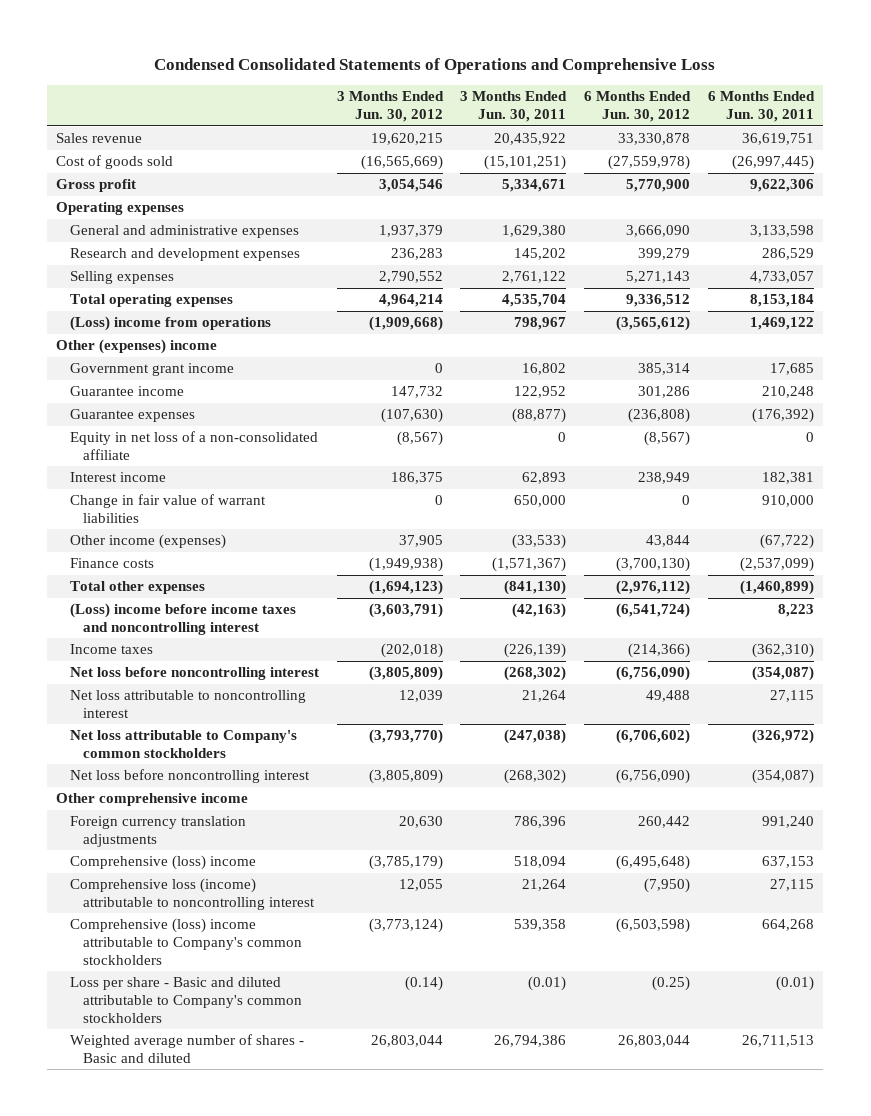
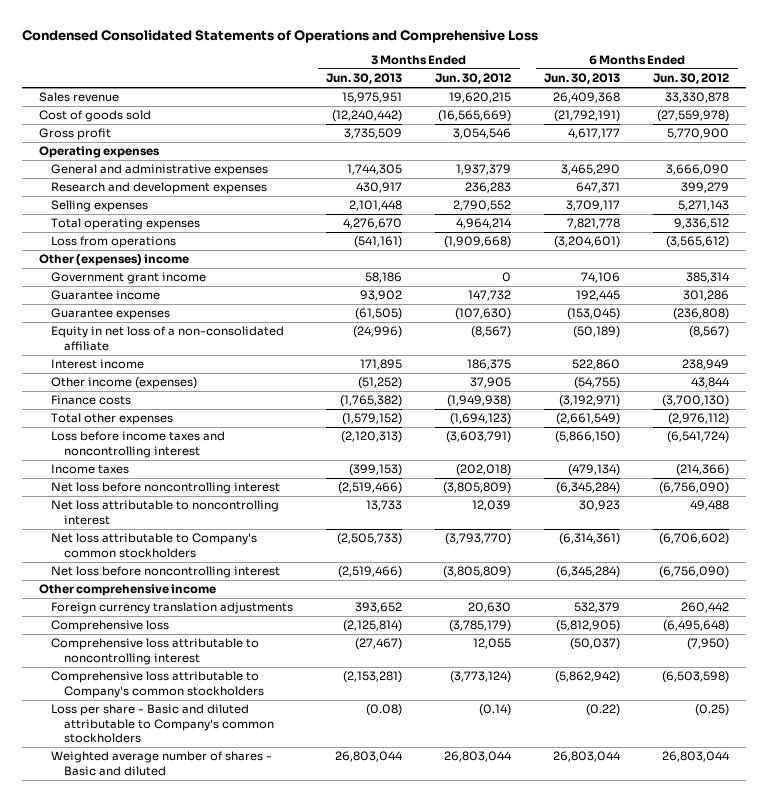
[460,91,568,123] 3 Months Ended Jun. 30, 2011 -> none
[708,91,816,123] 6 Months Ended Jun. 30, 2011 -> none
none -> [326,73,403,85] Jun. 30, 2013
none -> [544,73,621,85] Jun. 30, 2013
[69,316,271,332] (Loss) income from operations -> [51,236,177,249] Loss from operations
[69,494,266,523] Change in fair value of warrant liabilities -> none
[69,603,296,635] (Loss) income before income taxes and noncontrolling interest -> [51,431,226,458] Loss before income taxes and noncontrolling interest
[69,855,256,871] Comprehensive (loss) income -> [51,620,170,633] Comprehensive loss
[69,878,316,910] Comprehensive loss (income) attributable to noncontrolling interest -> [51,638,260,665] Comprehensive loss attributable to noncontrolling interest
[69,918,303,965] Comprehensive (loss) income attributable to Company's common stockholders -> [51,671,265,698] Comprehensive loss attributable to Company's common stockholders

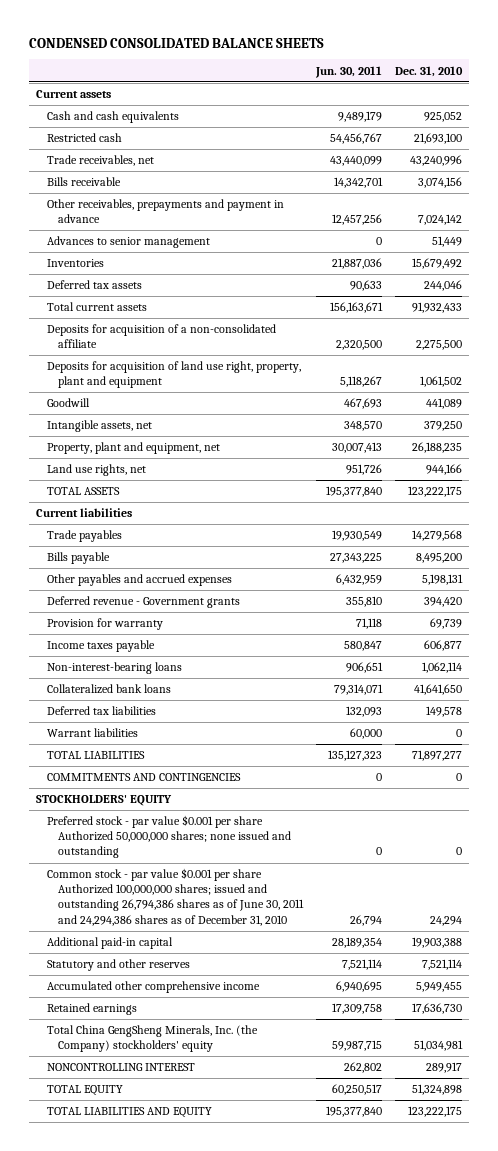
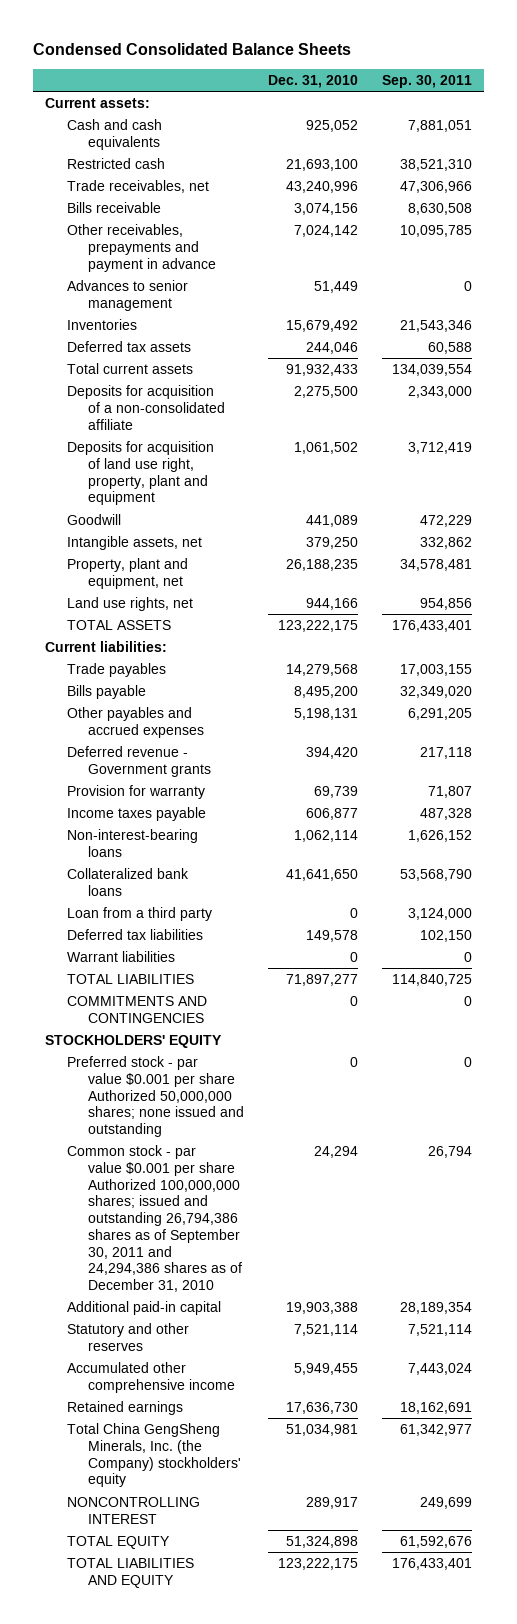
[29,37,325,48] CONDENSED CONSOLIDATED BALANCE SHEETS -> [32,42,351,55] Condensed Consolidated Balance Sheets
[314,65,382,78] Jun. 30, 2011 -> none
none -> [381,74,472,88] Sep. 30, 2011
[36,90,112,99] Current assets -> [44,98,150,109] Current assets:
[36,508,133,518] Current liabilities -> [44,641,167,653] Current liabilities:
none -> [66,907,212,922] Loan from a third party
[46,868,304,926] Common stock - par value $0.001 per share Authorized 100,000,000 shares; issued and outstanding 26,794,386 shares as of June 30, 2011 and 24,294,386 shares as of December 31, 2010 -> [66,1145,243,1292] Common stock - par value $0.001 per share Authorized 100,000,000 shares; issued and outstanding 26,794,386 shares as of September 30, 2011 and 24,294,386 shares as of December 31, 2010

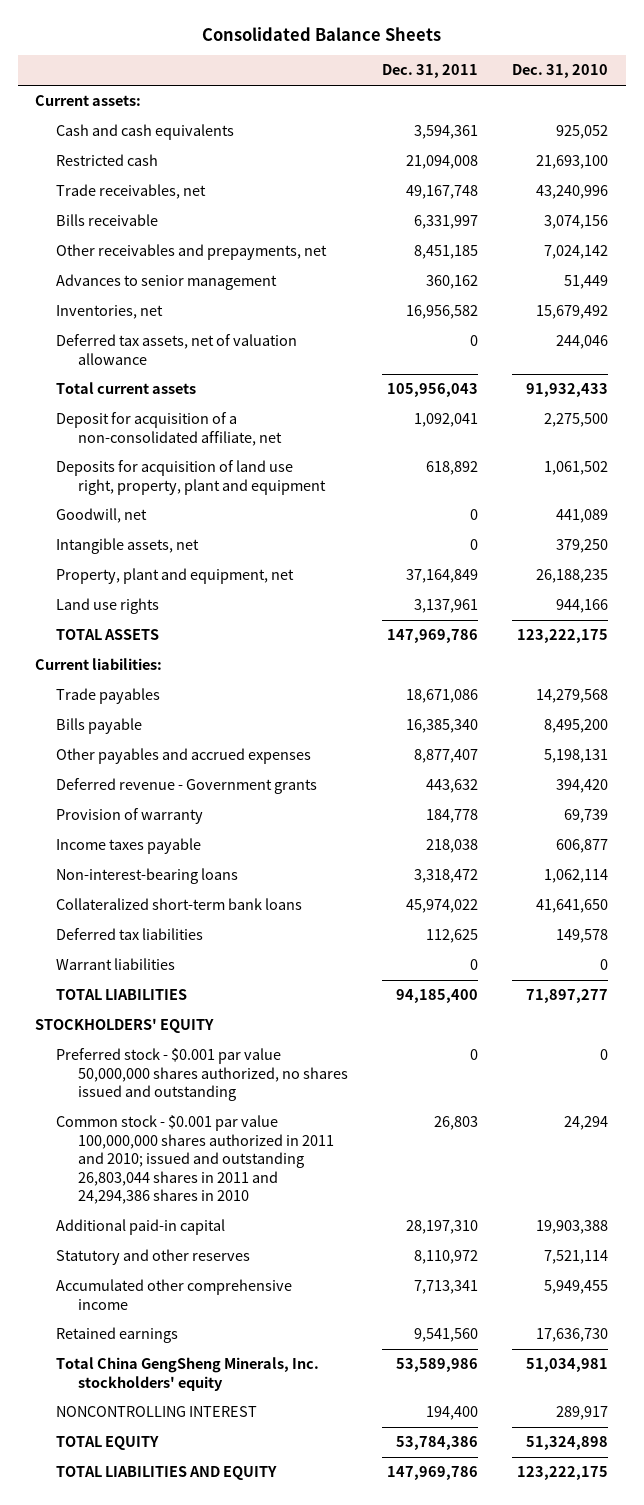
[32,42,351,55] Condensed Consolidated Balance Sheets -> [201,26,441,41] Consolidated Balance Sheets
[381,74,472,88] Sep. 30, 2011 -> none
none -> [382,64,479,79] Dec. 31, 2011
[66,224,217,272] Other receivables, prepayments and payment in advance -> [56,244,328,261] Other receivables and prepayments, net
[66,319,137,331] Inventories -> [56,305,164,320] Inventories, net
[66,341,191,353] Deferred tax assets -> [56,334,298,365] Deferred tax assets, net of valuation allowance
[66,385,226,430] Deposits for acquisition of a non-consolidated affiliate -> [56,412,282,446] Deposit for acquisition of a non-consolidated affiliate, net
[66,514,121,526] Goodwill -> [56,508,148,524] Goodwill, net
[66,597,193,612] Land use rights, net -> [56,598,160,615] Land use rights
[66,785,205,800] Provision for warranty -> [56,808,204,825] Provision of warranty
[66,907,212,922] Loan from a third party -> none
[66,868,189,896] Collateralized bank loans -> [56,898,303,911] Collateralized short-term bank loans
[66,996,207,1023] COMMITMENTS AND CONTINGENCIES -> none
[66,1056,245,1138] Preferred stock - par value $0.001 per share Authorized 50,000,000 shares; none issued and outstanding -> [56,1048,348,1102] Preferred stock - $0.001 par value 50,000,000 shares authorized, no shares issued and outstanding
[66,1145,243,1292] Common stock - par value $0.001 per share Authorized 100,000,000 shares; issued and outstanding 26,794,386 shares as of September 30, 2011 and 24,294,386 shares as of December 31, 2010 -> [56,1115,334,1205] Common stock - $0.001 par value 100,000,000 shares authorized in 2011 and 2010; issued and outstanding 26,803,044 shares in 2011 and 24,294,386 shares in 2010
[66,1423,242,1488] Total China GengSheng Minerals, Inc. (the Company) stockholders' equity -> [56,1357,320,1391] Total China GengSheng Minerals, Inc. stockholders' equity

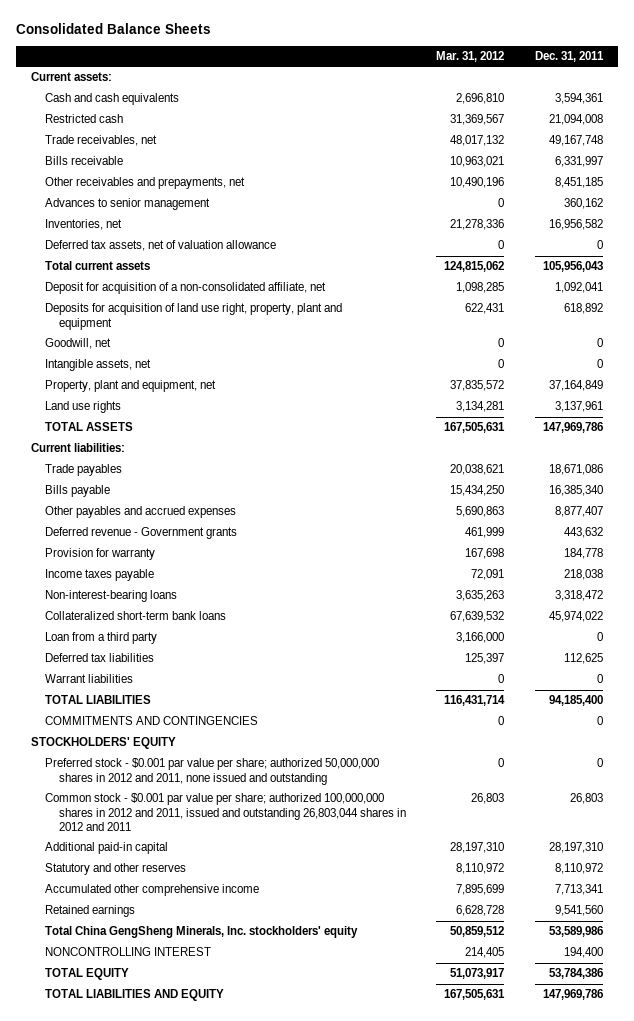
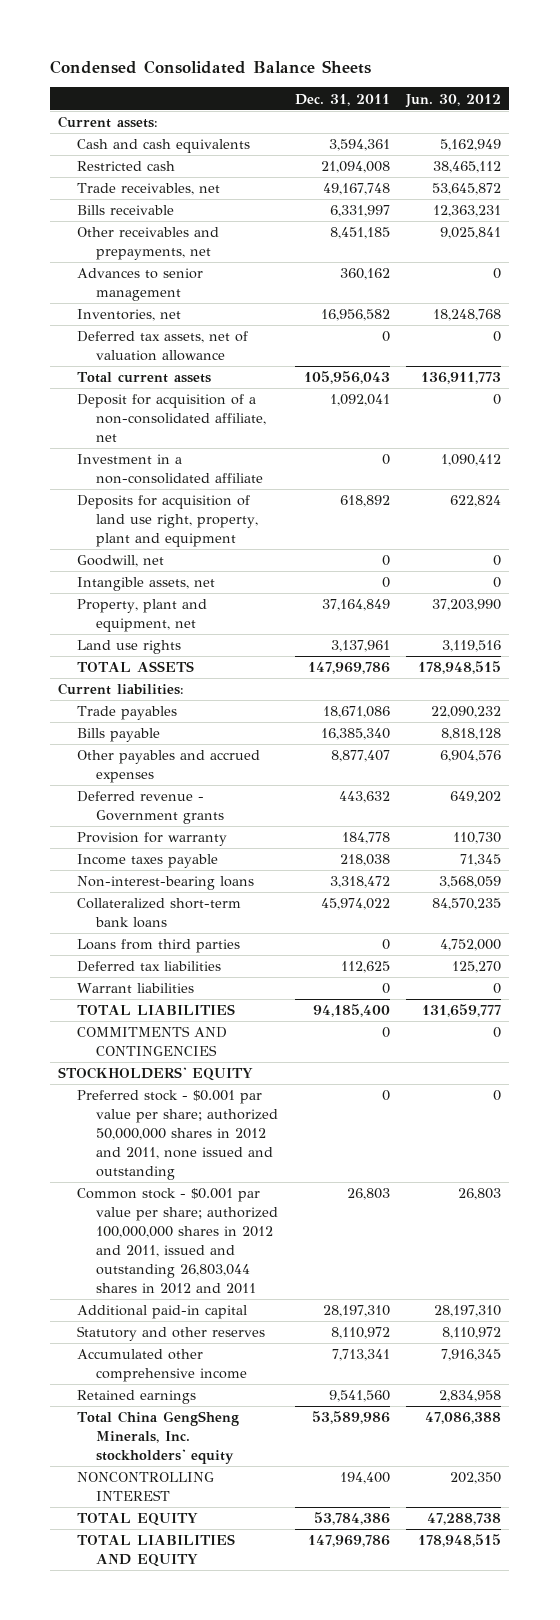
[15,22,211,34] Consolidated Balance Sheets -> [50,59,372,74] Condensed Consolidated Balance Sheets
[436,50,505,62] Mar. 31, 2012 -> none
none -> [405,93,502,108] Jun. 30, 2012
none -> [77,454,264,485] Investment in a non-consolidated affiliate
[44,632,157,645] Loan from a third party -> [77,939,241,954] Loans from third parties

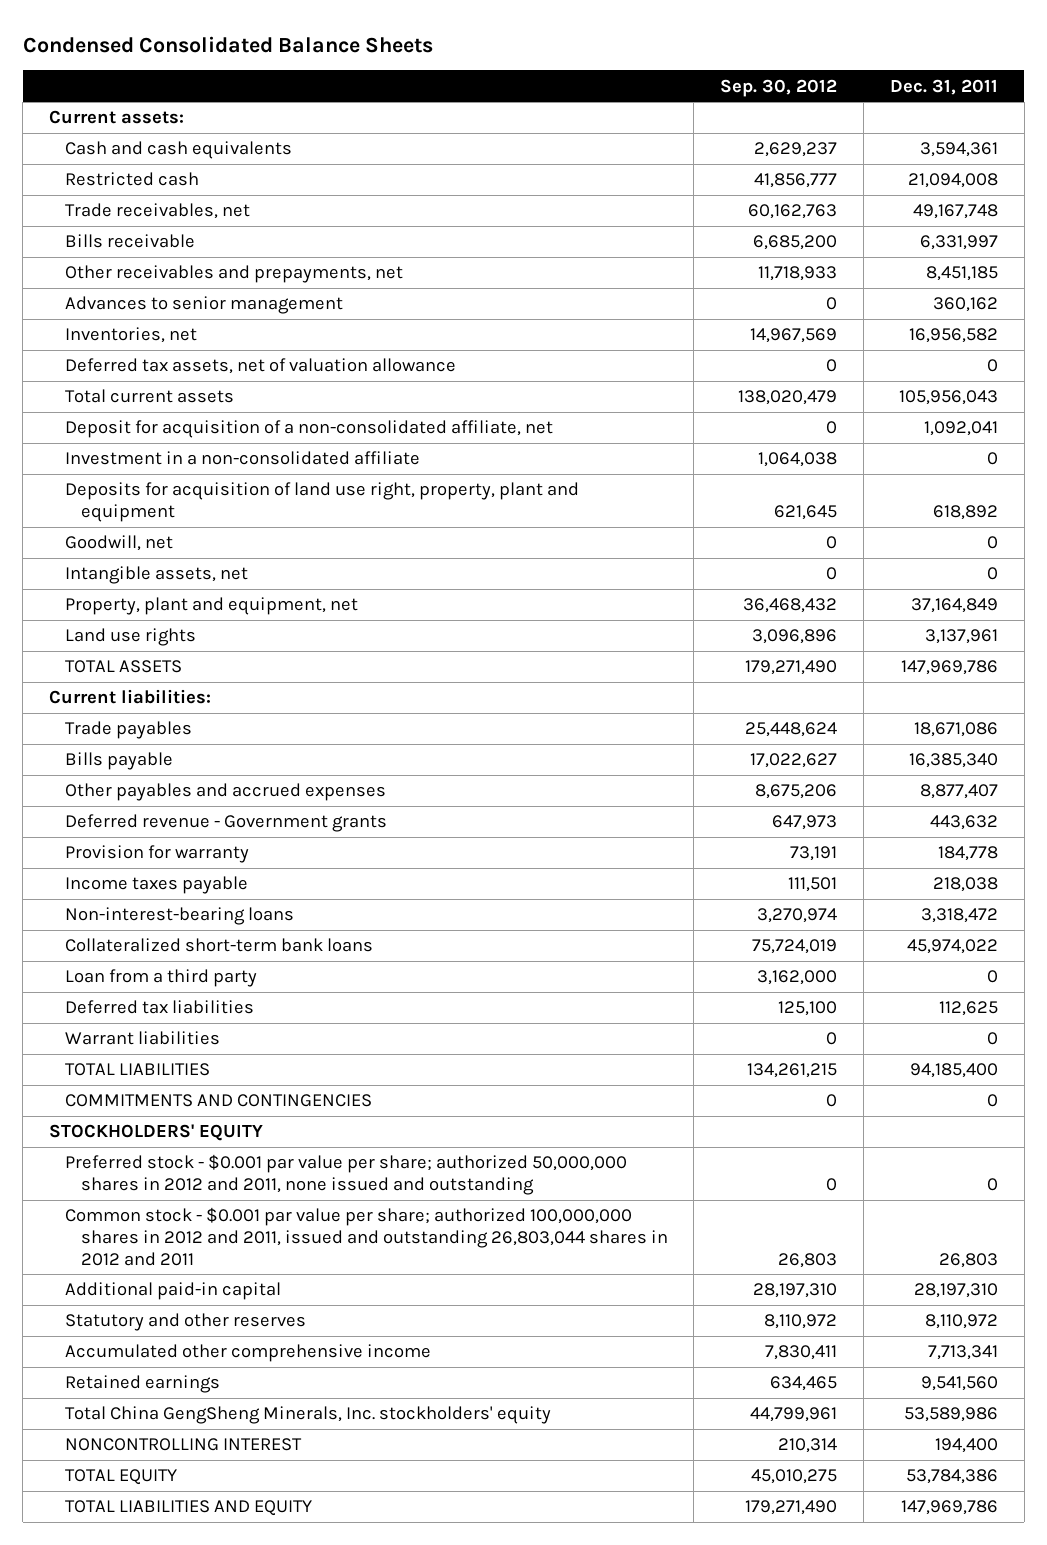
[405,93,502,108] Jun. 30, 2012 -> none
none -> [720,78,838,97] Sep. 30, 2012
[77,939,241,954] Loans from third parties -> [64,969,257,988] Loan from a third party

